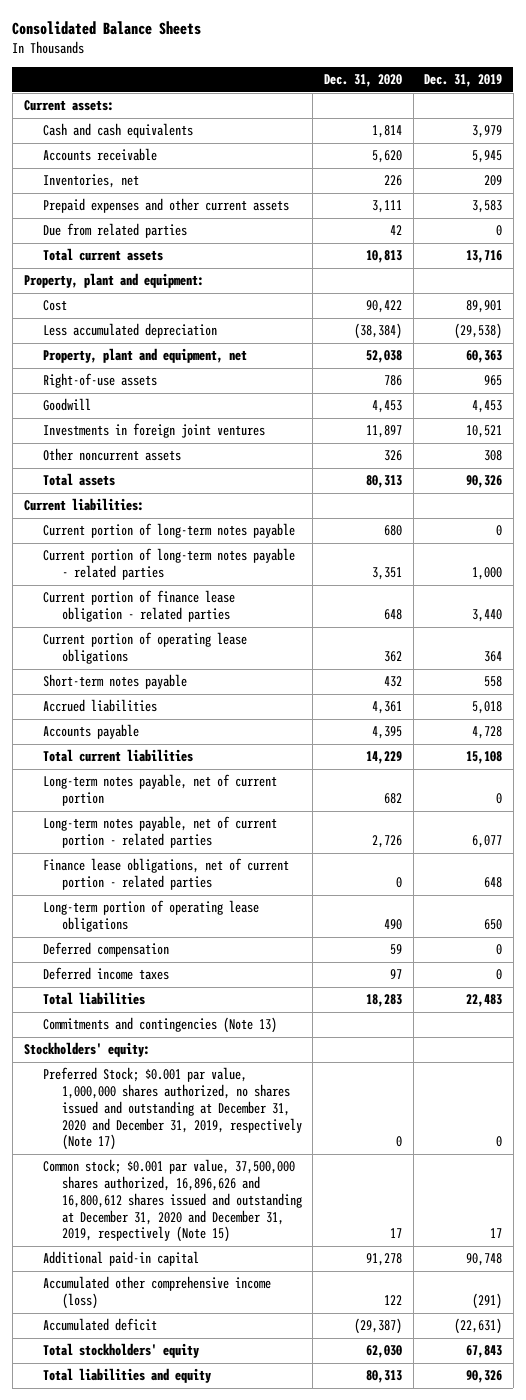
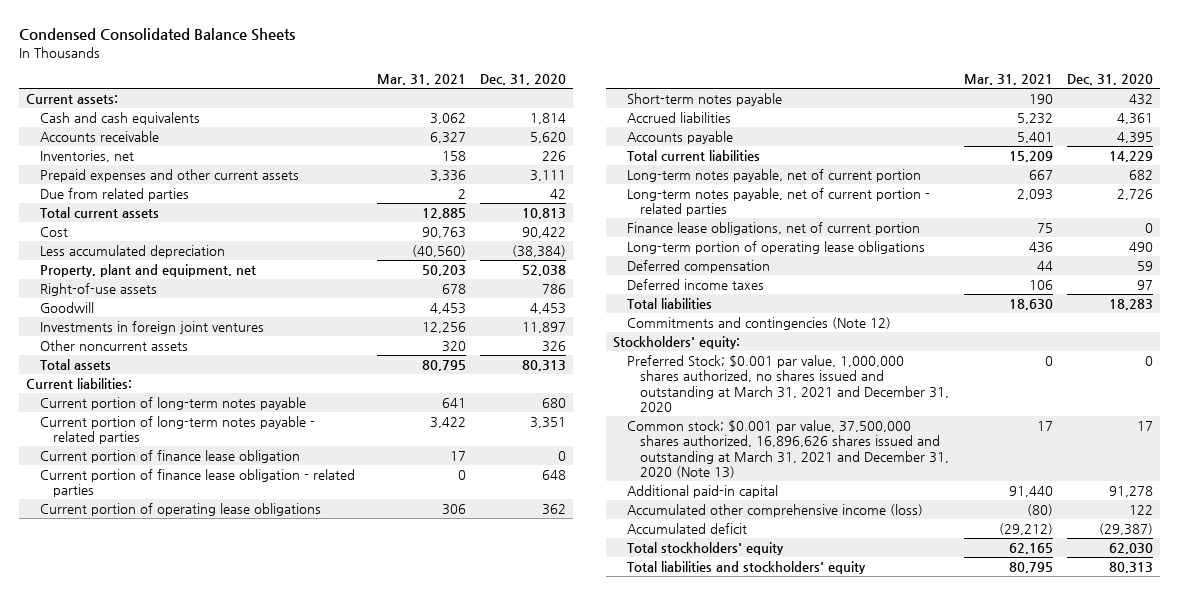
[12,21,202,36] Consolidated Balance Sheets -> [18,28,295,42] Condensed Consolidated Balance Sheets
[424,74,503,88] Dec. 31, 2019 -> none
none -> [376,74,466,86] Mar. 31, 2021
[23,273,204,289] Property, plant and equipment: -> none
none -> [39,449,300,463] Current portion of finance lease obligation
[42,858,289,891] Finance lease obligations, net of current portion - related parties -> [626,221,920,235] Finance lease obligations, net of current portion
[42,1017,277,1034] Commitments and contingencies (Note 13) -> [626,316,891,330] Commitments and contingencies (Note 12)
[42,1067,302,1151] Preferred Stock; $0.001 par value, 1,000,000 shares authorized, no shares issued and outstanding at December 31, 2020 and December 31, 2019, respectively (Note 17) -> [626,354,950,413] Preferred Stock; $0.001 par value, 1,000,000 shares authorized, no shares issued and outstanding at March 31, 2021 and December 31, 2020
[42,1159,302,1243] Common stock; $0.001 par value, 37,500,000 shares authorized, 16,896,626 and 16,800,612 shares issued and outstanding at December 31, 2020 and December 31, 2019, respectively (Note 15) -> [626,419,950,479] Common stock; $0.001 par value, 37,500,000 shares authorized, 16,896,626 shares issued and outstanding at March 31, 2021 and December 31, 2020 (Note 13)
[42,1368,211,1384] Total liabilities and equity -> [626,560,866,574] Total liabilities and stockholders' equity

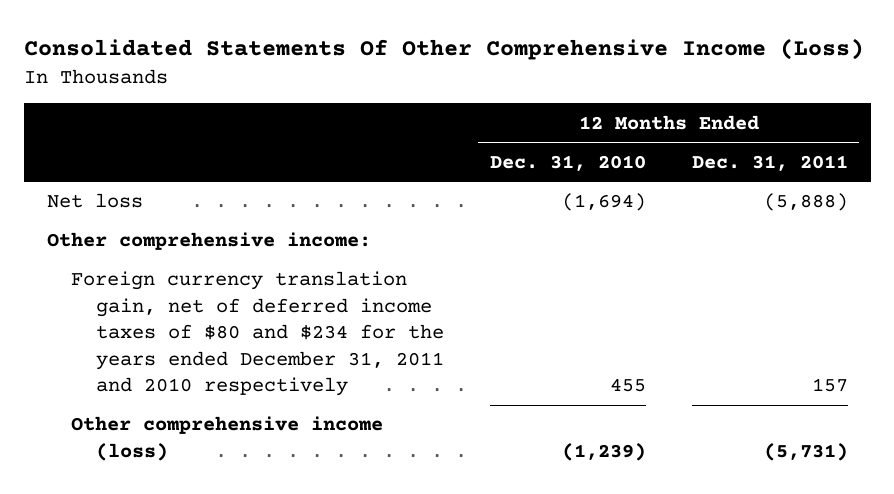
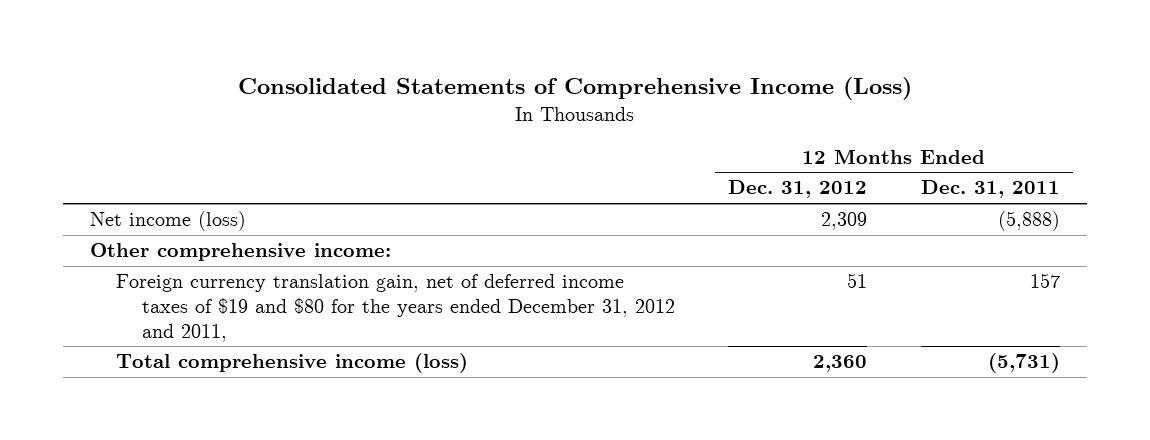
[23,38,864,61] Consolidated Statements Of Other Comprehensive Income (Loss) -> [238,77,913,101] Consolidated Statements of Comprehensive Income (Loss)
[489,154,646,171] Dec. 31, 2010 -> none
none -> [728,180,868,199] Dec. 31, 2012
[46,193,143,209] Net loss -> [89,211,246,232] Net income (loss)
[71,271,444,397] Foreign currency translation gain, net of deferred income taxes of $80 and $234 for the years ended December 31, 2011 and 2010 respectively -> [115,274,675,342] Foreign currency translation gain, net of deferred income taxes of $19 and $80 for the years ended December 31, 2012 and 2011,
[71,416,384,461] Other comprehensive income (loss) -> [115,353,468,374] Total comprehensive income (loss)

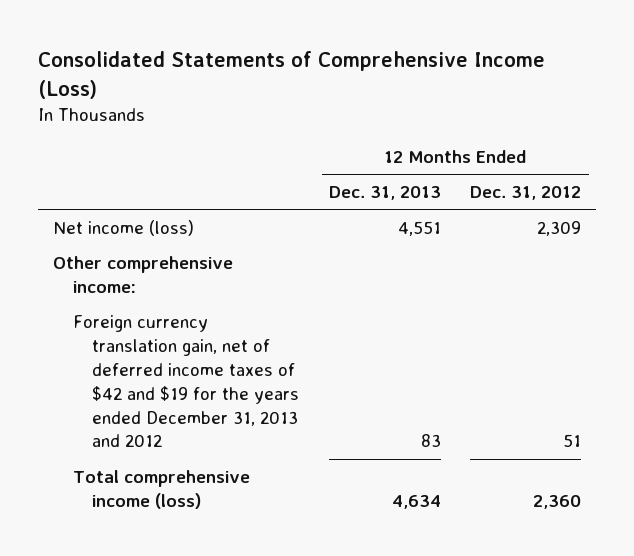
[921,180,1061,199] Dec. 31, 2011 -> none
none -> [328,186,441,201] Dec. 31, 2013
[115,274,675,342] Foreign currency translation gain, net of deferred income taxes of $19 and $80 for the years ended December 31, 2012 and 2011, -> [72,314,300,448] Foreign currency translation gain, net of deferred income taxes of $42 and $19 for the years ended December 31, 2013 and 2012

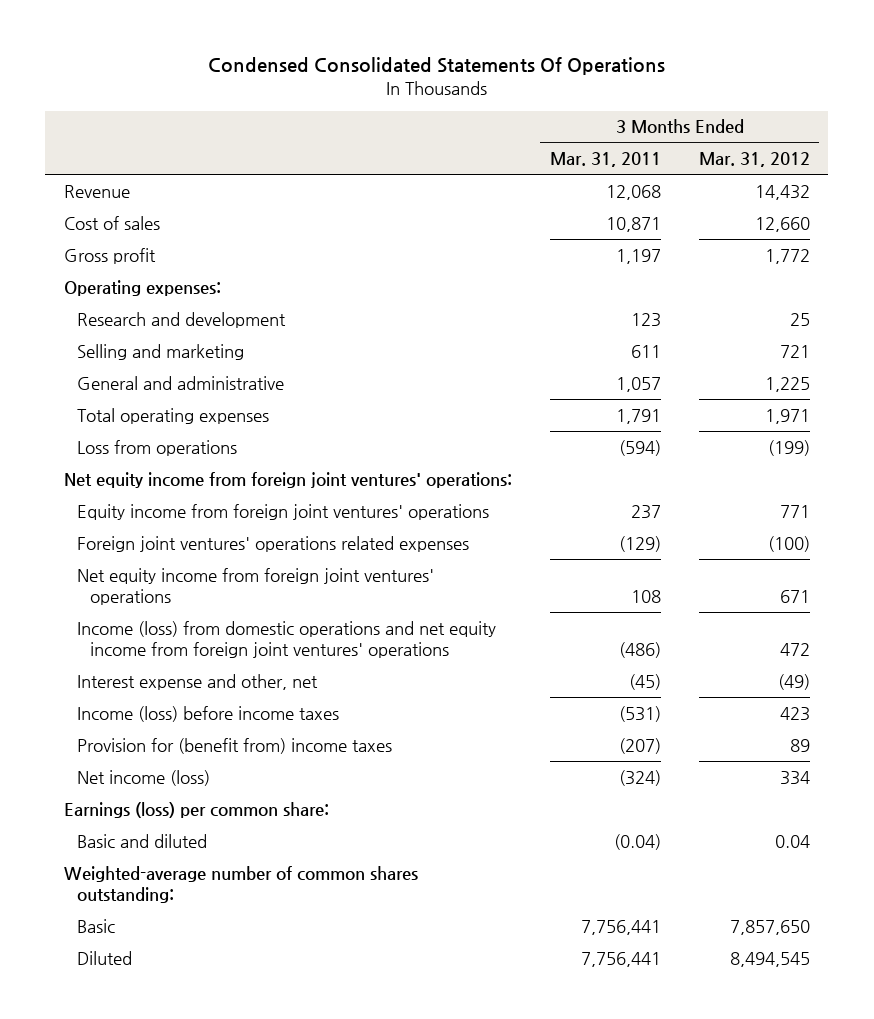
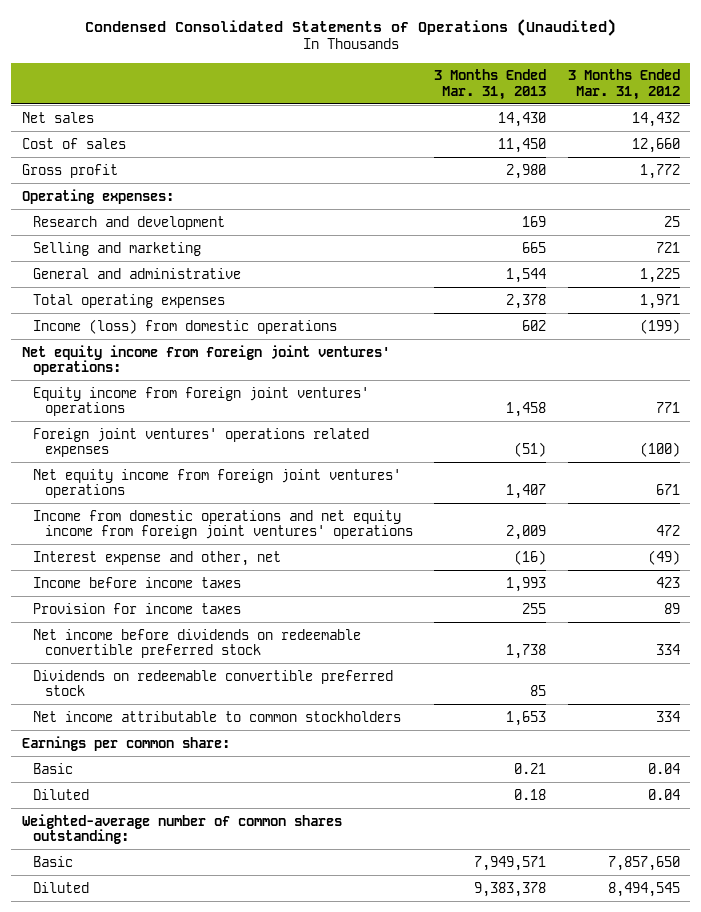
[207,57,665,76] Condensed Consolidated Statements Of Operations -> [84,18,616,36] Condensed Consolidated Statements of Operations (Unaudited)
[549,152,661,168] Mar. 31, 2011 -> none
none -> [434,69,547,100] 3 Months Ended Mar. 31, 2013
[64,184,131,198] Revenue -> [21,111,94,123] Net sales
[77,439,238,456] Loss from operations -> [33,318,338,334] Income (loss) from domestic operations
[77,620,497,658] Income (loss) from domestic operations and net equity income from foreign joint ventures' operations -> [33,509,413,539] Income from domestic operations and net equity income from foreign joint ventures' operations
[77,833,208,848] Basic and diluted -> none
[77,705,340,722] Income (loss) before income taxes -> [33,576,242,588] Income before income taxes
[77,737,393,754] Provision for (benefit from) income taxes -> [33,602,242,614] Provision for income taxes
[77,769,211,786] Net income (loss) -> [33,628,362,658] Net income before dividends on redeemable convertible preferred stock
none -> [33,669,394,696] Dividends on redeemable convertible preferred stock
none -> [33,710,402,722] Net income attributable to common stockholders
[64,801,330,818] Earnings (loss) per common share: -> [21,735,230,751] Earnings per common share:
none -> [33,762,74,774] Basic
none -> [33,788,90,800] Diluted

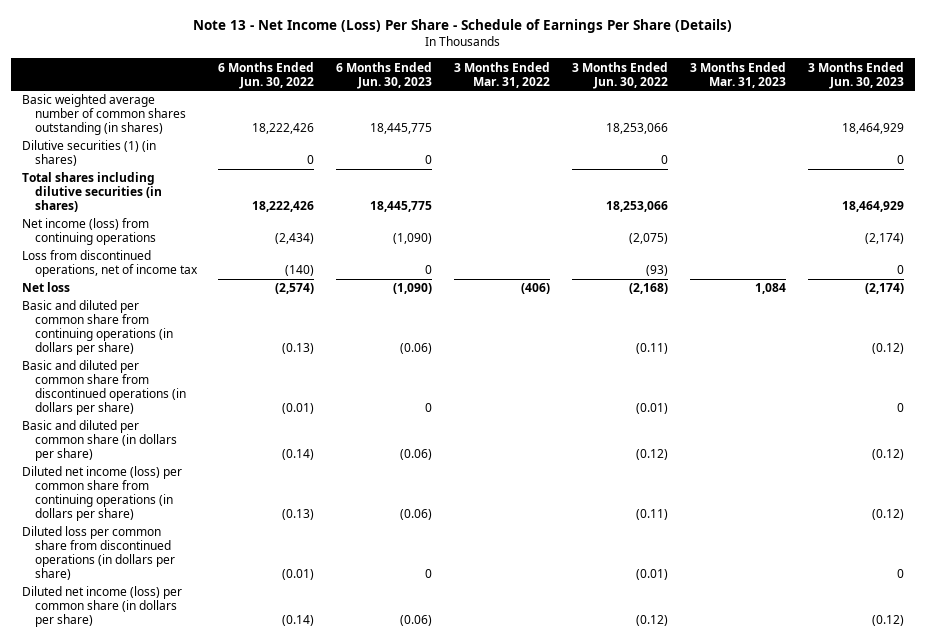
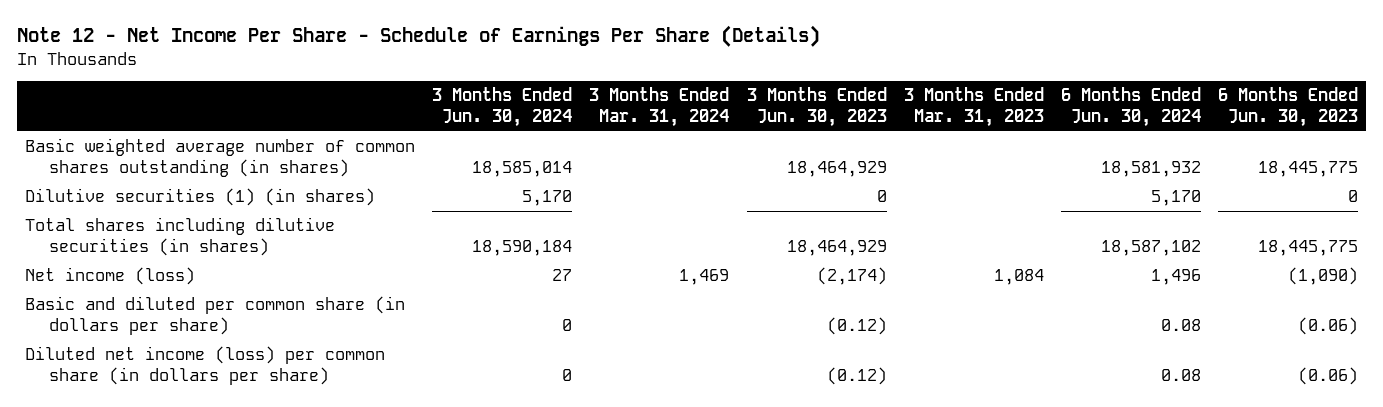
[193,19,733,34] Note 13 - Net Income (Loss) Per Share - Schedule of Earnings Per Share (Details) -> [16,25,820,48] Note 12 - Net Income Per Share - Schedule of Earnings Per Share (Details)
[218,61,315,89] 6 Months Ended Jun. 30, 2022 -> none
[454,61,551,88] 3 Months Ended Mar. 31, 2022 -> none
[571,61,668,89] 3 Months Ended Jun. 30, 2022 -> none
none -> [432,87,573,128] 3 Months Ended Jun. 30, 2024
none -> [589,87,730,128] 3 Months Ended Mar. 31, 2024
none -> [1060,87,1201,128] 6 Months Ended Jun. 30, 2024
[22,218,156,246] Net income (loss) from continuing operations -> none
[22,250,198,278] Loss from discontinued operations, net of income tax -> none
[22,300,173,356] Basic and diluted per common share from continuing operations (in dollars per share) -> none
[22,360,186,416] Basic and diluted per common share from discontinued operations (in dollars per share) -> none
[22,282,71,293] Net loss -> [25,267,196,286] Net income (loss)
[22,466,183,522] Diluted net income (loss) per common share from continuing operations (in dollars per share) -> none
[22,526,175,581] Diluted loss per common share from discontinued operations (in dollars per share) -> none

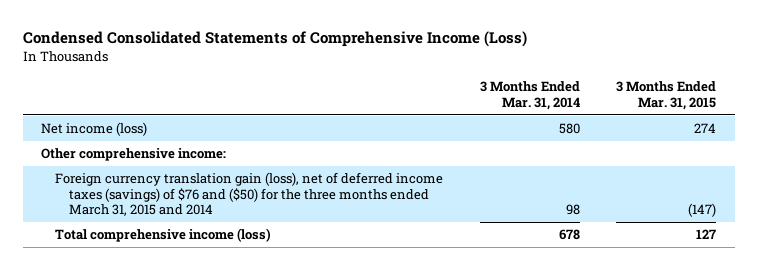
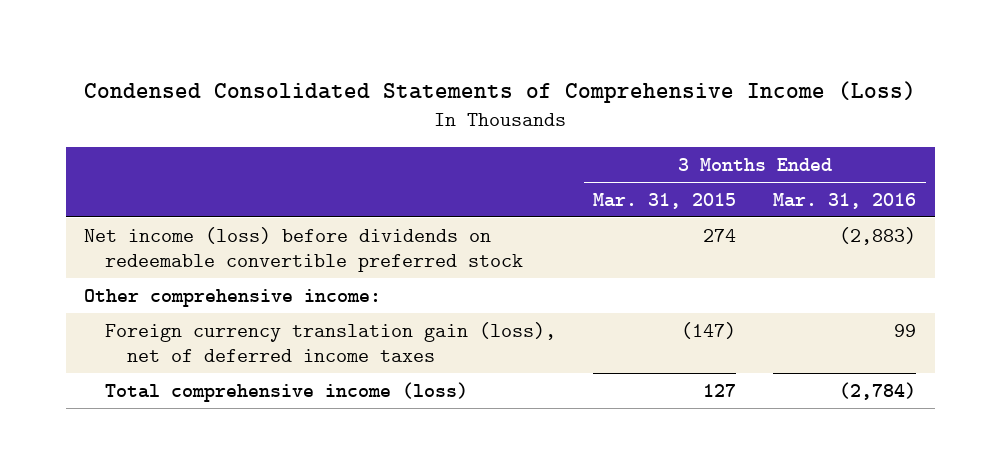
[479,81,580,110] 3 Months Ended Mar. 31, 2014 -> none
none -> [773,192,917,209] Mar. 31, 2016
[41,122,148,137] Net income (loss) -> [84,226,524,273] Net income (loss) before dividends on redeemable convertible preferred stock
[55,172,444,217] Foreign currency translation gain (loss), net of deferred income taxes (savings) of $76 and ($50) for the three months ended March 31, 2015 and 2014 -> [105,321,557,363] Foreign currency translation gain (loss), net of deferred income taxes

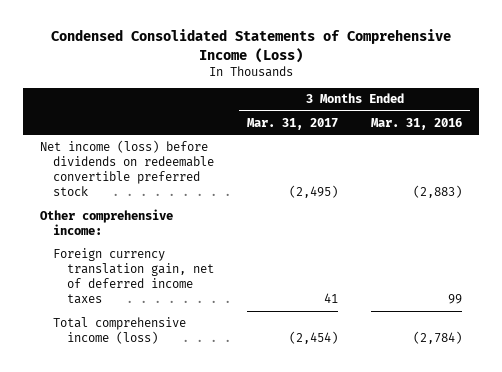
[593,192,737,209] Mar. 31, 2015 -> none
none -> [247,117,339,130] Mar. 31, 2017
[105,321,557,363] Foreign currency translation gain (loss), net of deferred income taxes -> [53,247,214,305] Foreign currency translation gain, net of deferred income taxes

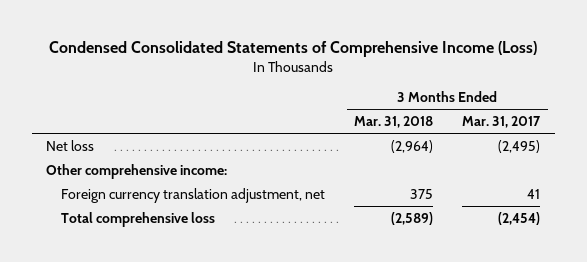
[371,117,463,130] Mar. 31, 2016 -> none
none -> [354,116,434,129] Mar. 31, 2018
[39,139,215,197] Net income (loss) before dividends on redeemable convertible preferred stock -> [46,139,95,151] Net loss
[53,247,214,305] Foreign currency translation gain, net of deferred income taxes -> [60,187,325,203] Foreign currency translation adjustment, net
[53,316,187,344] Total comprehensive income (loss) -> [60,211,215,227] Total comprehensive loss

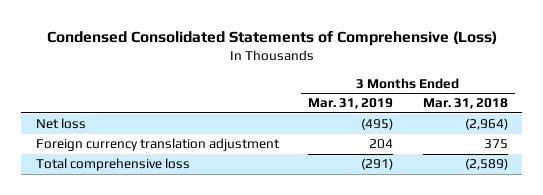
[49,41,538,58] Condensed Consolidated Statements of Comprehensive Income (Loss) -> [46,30,497,46] Condensed Consolidated Statements of Comprehensive (Loss)
[462,116,542,129] Mar. 31, 2017 -> none
none -> [308,98,394,110] Mar. 31, 2019
[46,163,228,179] Other comprehensive income: -> none
[60,187,325,203] Foreign currency translation adjustment, net -> [35,138,280,152] Foreign currency translation adjustment

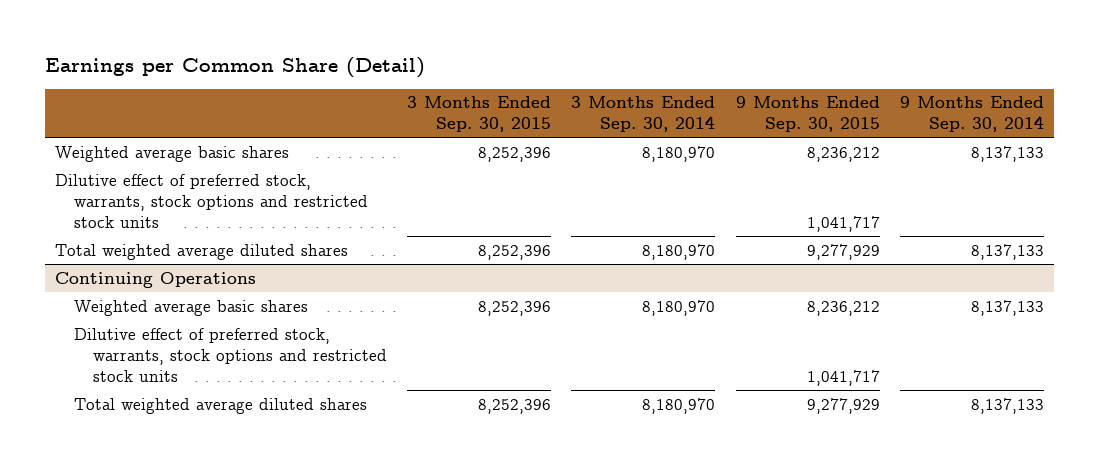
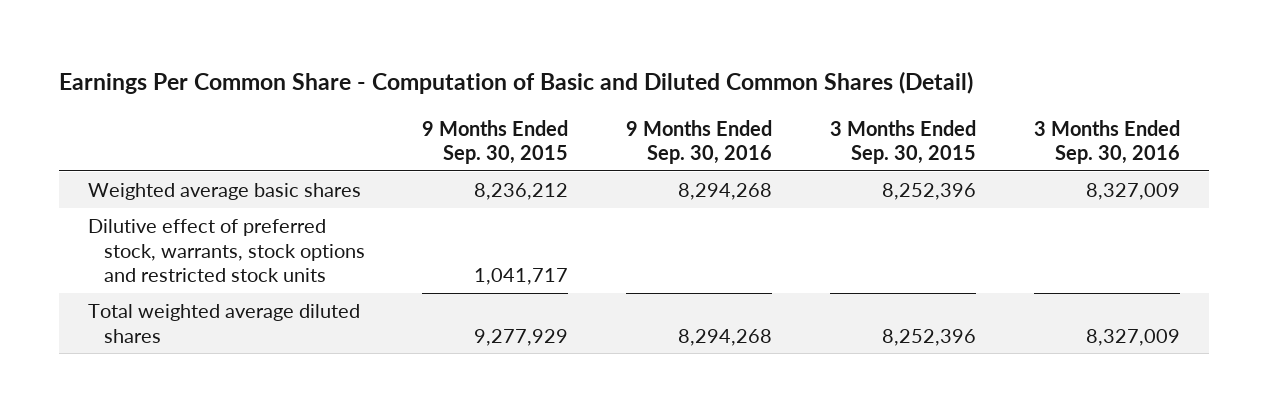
[45,56,426,78] Earnings per Common Share (Detail) -> [59,71,974,95] Earnings Per Common Share - Computation of Basic and Diluted Common Shares (Detail)
[571,96,716,133] 3 Months Ended Sep. 30, 2014 -> none
[899,96,1044,133] 9 Months Ended Sep. 30, 2014 -> none
none -> [626,119,773,164] 9 Months Ended Sep. 30, 2016
none -> [1033,119,1180,164] 3 Months Ended Sep. 30, 2016
[55,271,257,288] Continuing Operations -> none
[74,299,309,316] Weighted average basic shares -> none
[74,327,387,382] Dilutive effect of preferred stock, warrants, stock options and restricted stock units -> none
[74,397,368,414] Total weighted average diluted shares -> none

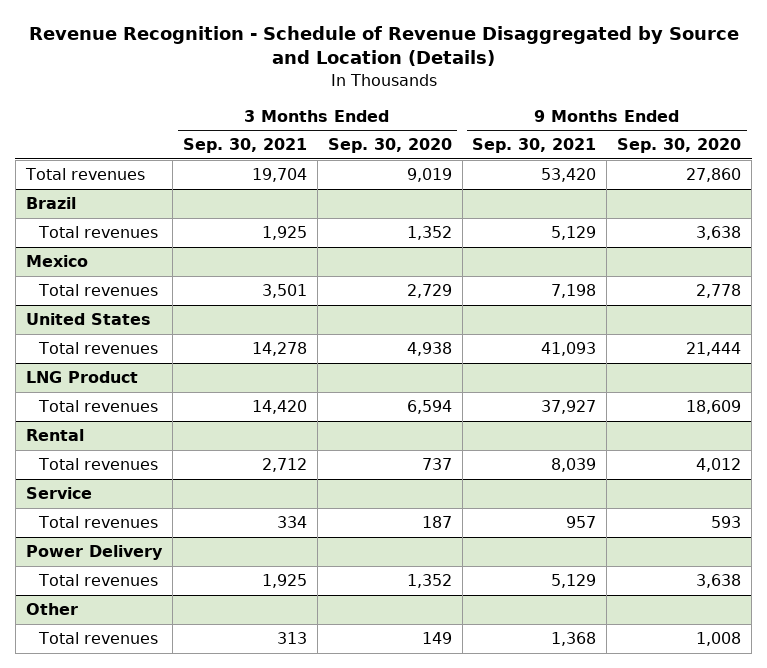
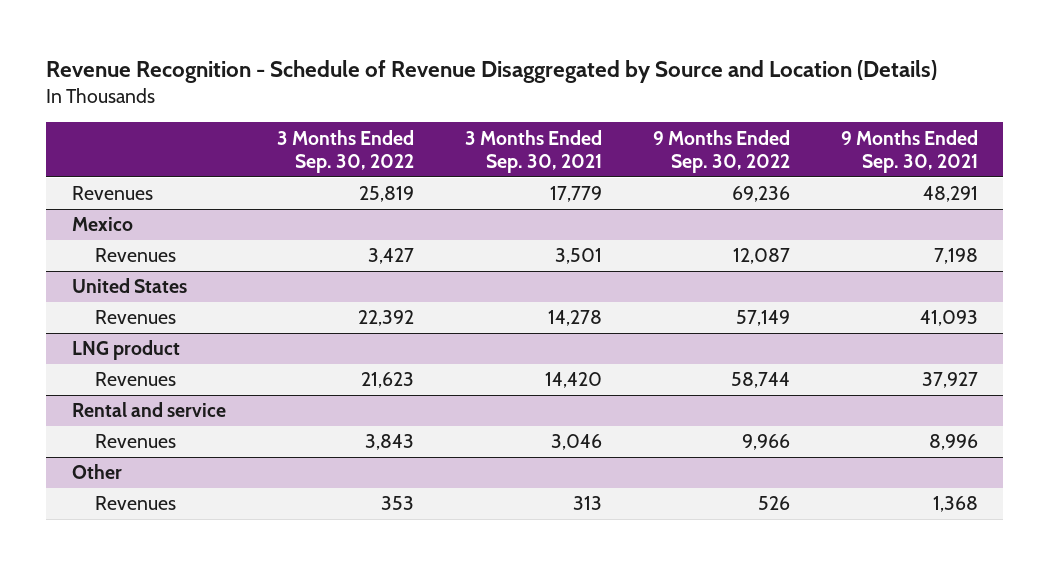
[327,138,452,154] Sep. 30, 2020 -> none
[617,138,742,154] Sep. 30, 2020 -> none
none -> [276,129,414,174] 3 Months Ended Sep. 30, 2022
none -> [652,129,790,174] 9 Months Ended Sep. 30, 2022
[25,197,76,210] Brazil -> none
[38,226,159,239] Total revenues -> none
[24,168,145,181] Total revenues -> [71,186,153,201] Revenues
[251,168,307,183] 19,704 -> [549,186,602,203] 17,779
[541,168,597,183] 53,420 -> [922,186,978,203] 48,291
[38,284,159,297] Total revenues -> [94,248,176,263] Revenues
[25,487,92,500] Service -> none
[38,516,159,529] Total revenues -> none
[25,545,163,561] Power Delivery -> none
[38,574,159,587] Total revenues -> none
[38,342,159,355] Total revenues -> [94,310,176,325] Revenues
[25,371,138,384] LNG Product -> [71,340,180,361] LNG product
[38,400,159,413] Total revenues -> [94,372,176,387] Revenues
[25,429,84,442] Rental -> [71,402,226,418] Rental and service
[38,458,159,471] Total revenues -> [94,434,176,449] Revenues
[261,458,307,473] 2,712 -> [550,434,602,451] 3,046
[551,458,597,473] 8,039 -> [928,434,978,451] 8,996
[38,632,159,645] Total revenues -> [94,496,176,511] Revenues

